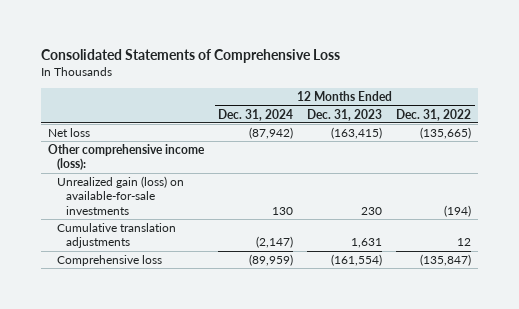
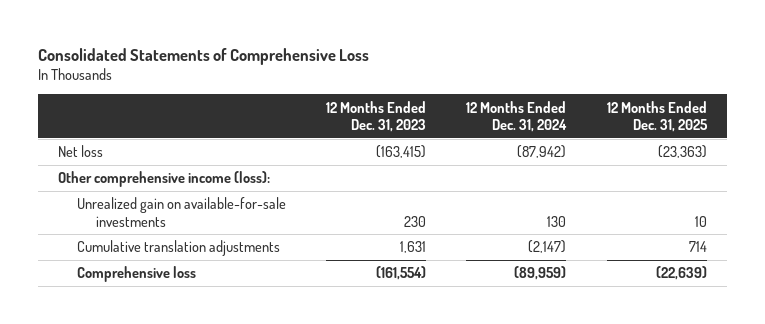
[396,108,472,121] Dec. 31, 2022 -> none
none -> [606,100,708,132] 12 Months Ended Dec. 31, 2025
[56,176,184,215] Unrealized gain (loss) on available-for-sale investments -> [76,197,286,227] Unrealized gain on available-for-sale investments

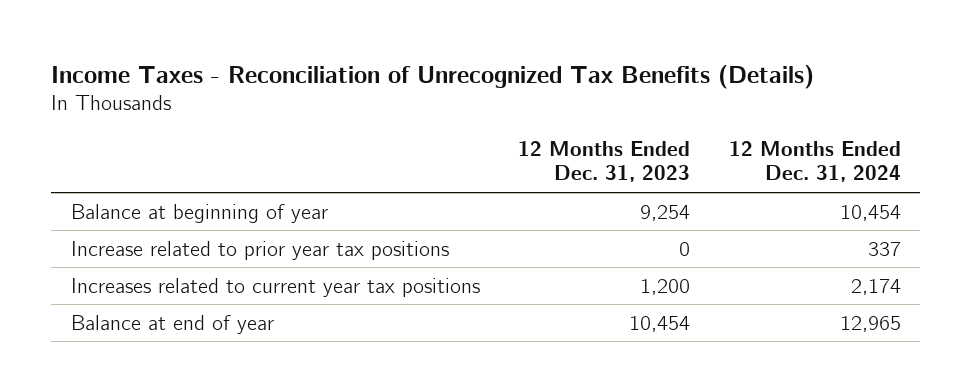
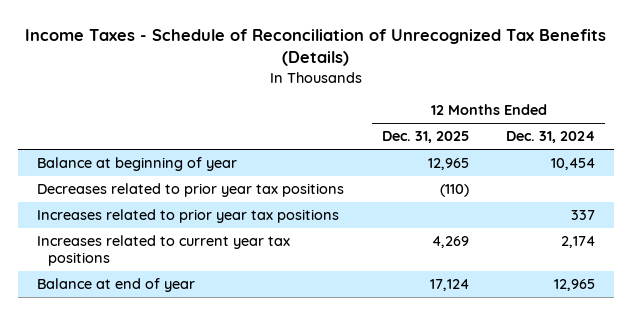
[51,64,815,89] Income Taxes - Reconciliation of Unrecognized Tax Benefits (Details) -> [25,28,607,67] Income Taxes - Schedule of Reconciliation of Unrecognized Tax Benefits (Details)
[518,141,691,183] 12 Months Ended Dec. 31, 2023 -> none
none -> [381,131,469,144] Dec. 31, 2025
none -> [37,183,345,198] Decreases related to prior year tax positions
[70,240,449,260] Increase related to prior year tax positions -> [37,209,340,224] Increases related to prior year tax positions

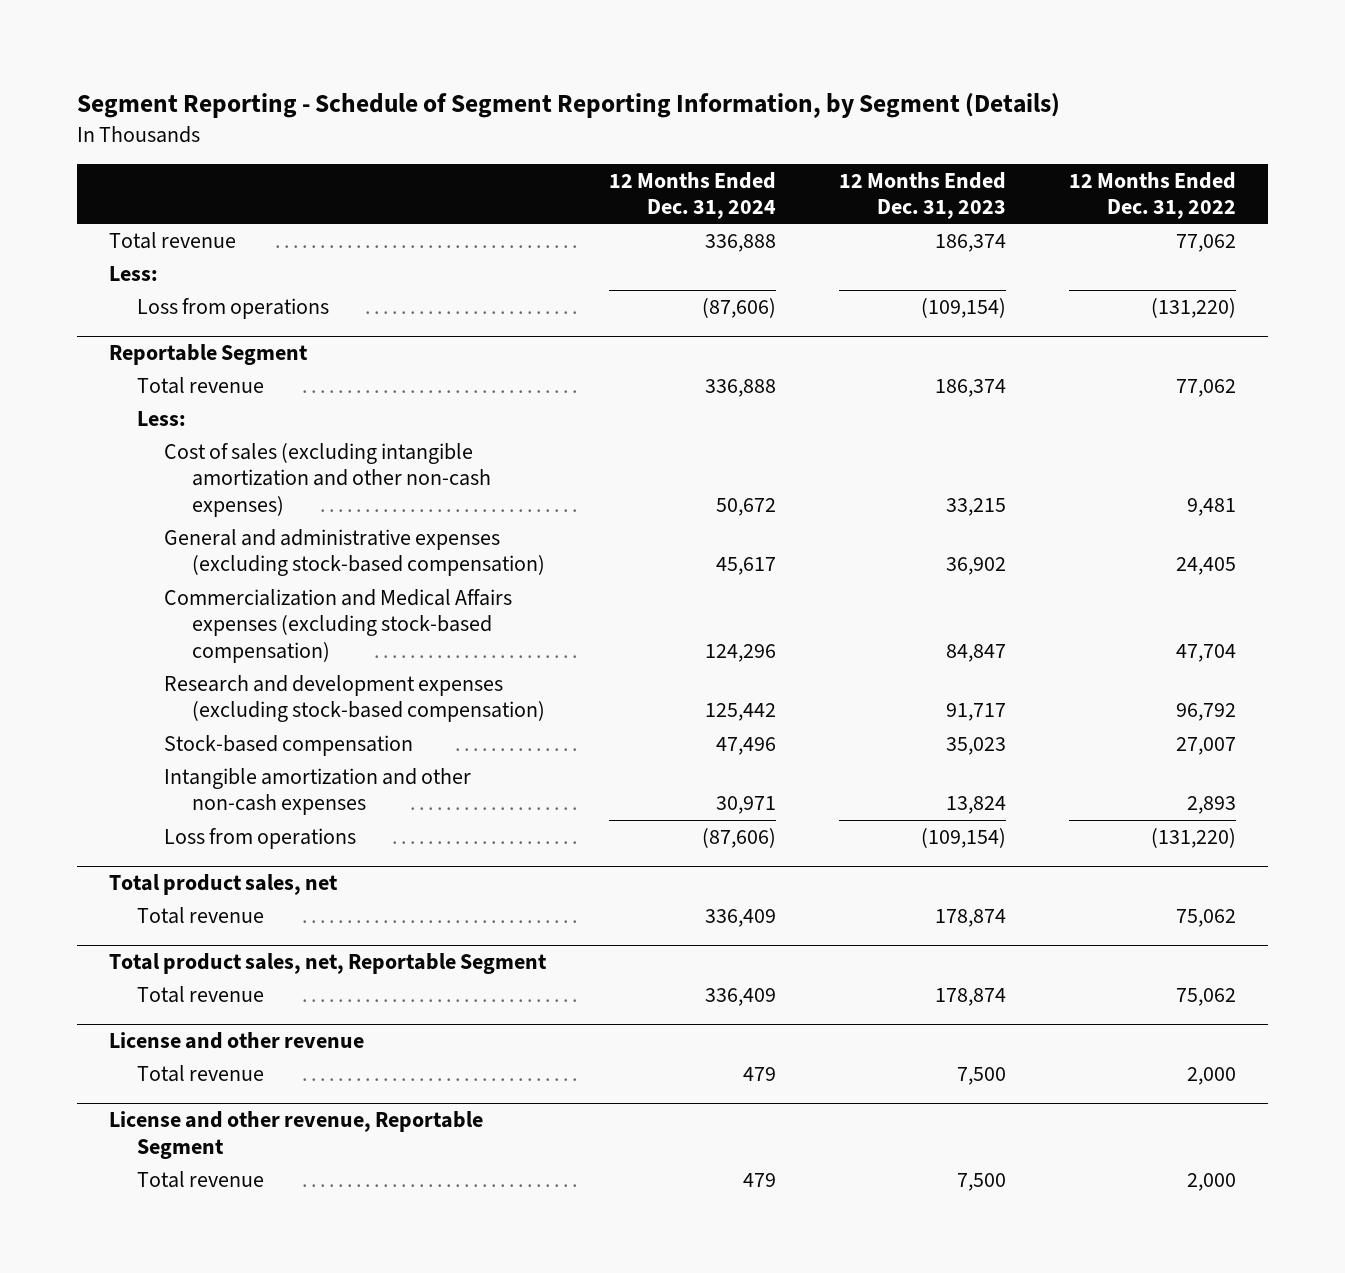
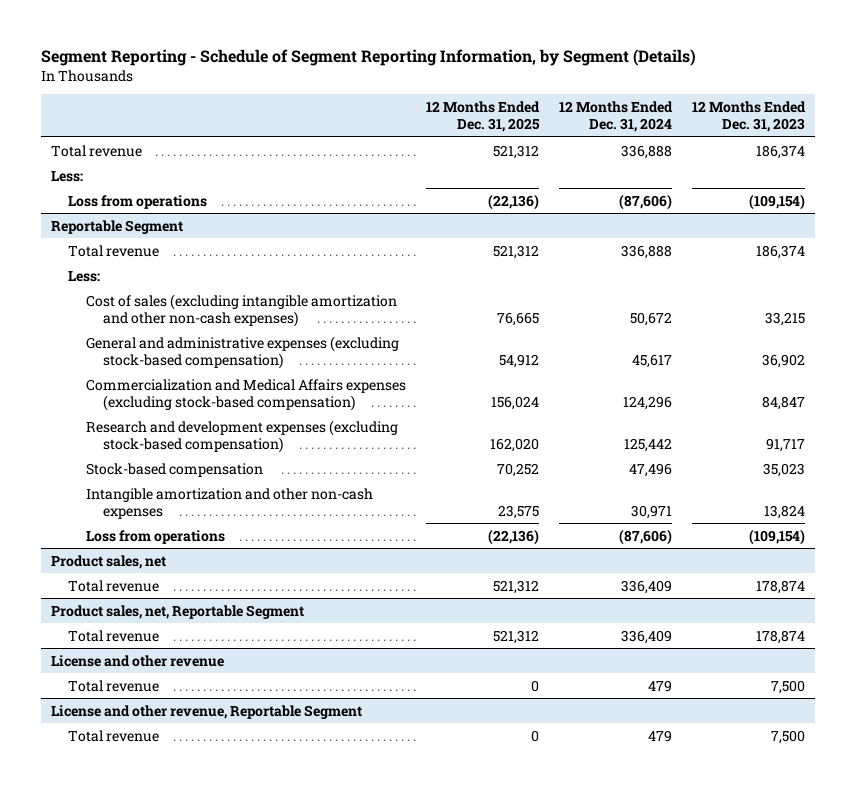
[1069,171,1237,220] 12 Months Ended Dec. 31, 2022 -> none
none -> [425,101,540,133] 12 Months Ended Dec. 31, 2025
[108,874,338,896] Total product sales, net -> [50,554,166,569] Product sales, net
[108,953,547,975] Total product sales, net, Reportable Segment -> [50,604,304,619] Product sales, net, Reportable Segment

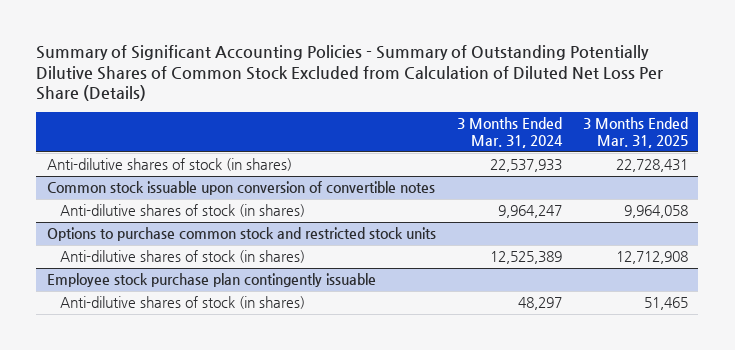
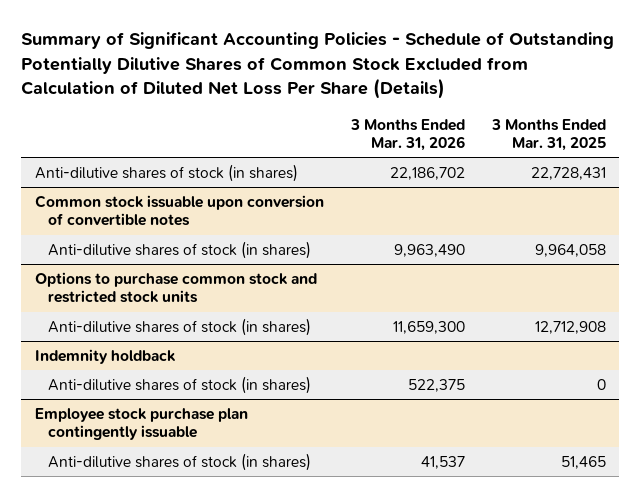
[36,45,664,102] Summary of Significant Accounting Policies - Summary of Outstanding Potentially Dilutive Shares of Common Stock Excluded from Calculation of Diluted Net Loss Per Share (Details) -> [21,32,615,100] Summary of Significant Accounting Policies - Schedule of Outstanding Potentially Dilutive Shares of Common Stock Excluded from Calculation of Diluted Net Loss Per Share (Details)
[456,116,563,148] 3 Months Ended Mar. 31, 2024 -> none
none -> [349,118,465,151] 3 Months Ended Mar. 31, 2026
none -> [34,348,176,364] Indemnity holdback
none -> [47,375,311,394] Anti-dilutive shares of stock (in shares)

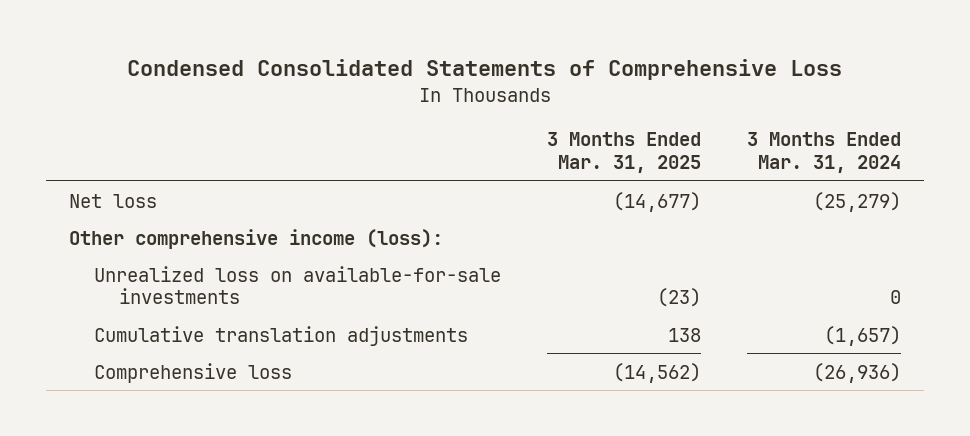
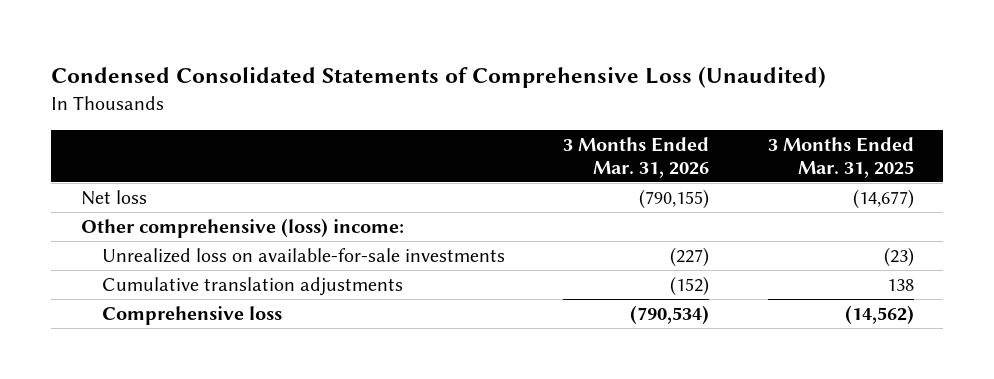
[127,58,843,80] Condensed Consolidated Statements of Comprehensive Loss -> [51,65,827,88] Condensed Consolidated Statements of Comprehensive Loss (Unaudited)
[747,132,902,173] 3 Months Ended Mar. 31, 2024 -> none
none -> [563,136,710,178] 3 Months Ended Mar. 31, 2026
[69,228,444,249] Other comprehensive income (loss): -> [80,217,404,238] Other comprehensive (loss) income:

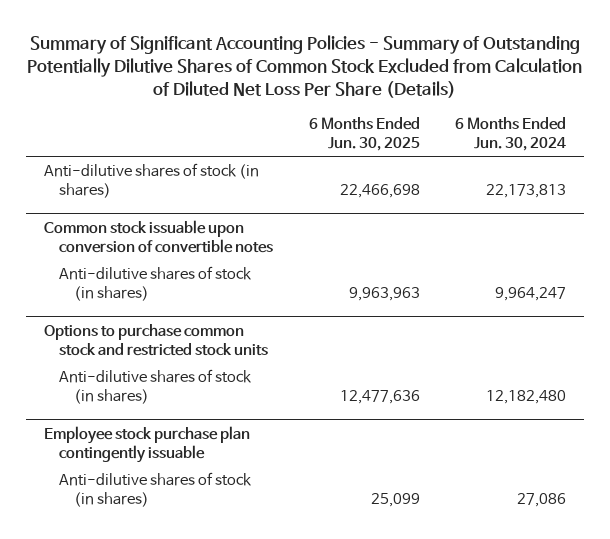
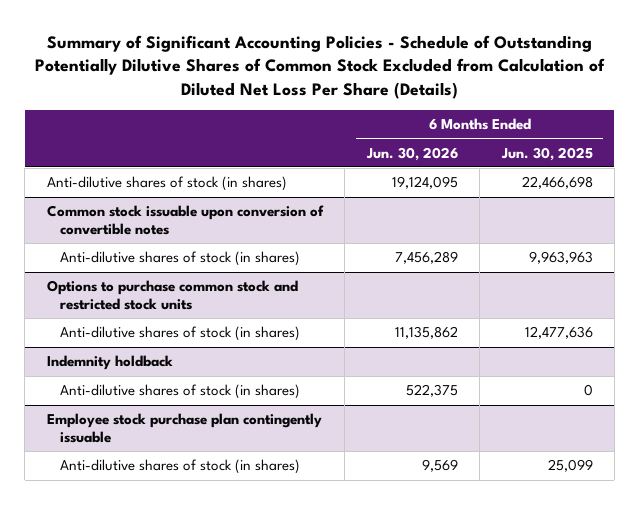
[27,35,583,98] Summary of Significant Accounting Policies - Summary of Outstanding Potentially Dilutive Shares of Common Stock Excluded from Calculation of Diluted Net Loss Per Share (Details) -> [34,35,605,99] Summary of Significant Accounting Policies - Schedule of Outstanding Potentially Dilutive Shares of Common Stock Excluded from Calculation of Diluted Net Loss Per Share (Details)
[455,116,567,151] 6 Months Ended Jun. 30, 2024 -> none
none -> [365,146,458,161] Jun. 30, 2026
none -> [46,355,173,371] Indemnity holdback
none -> [60,384,301,400] Anti-dilutive shares of stock (in shares)

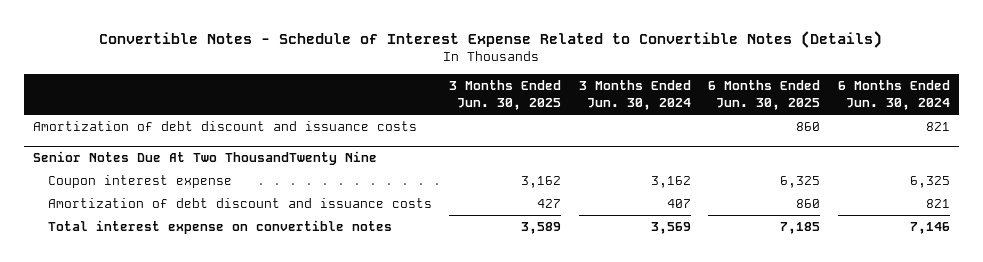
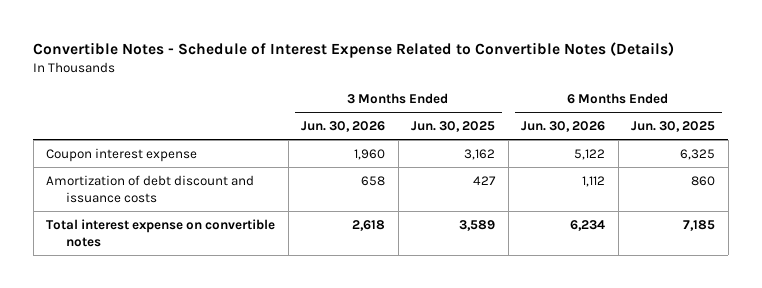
[578,80,691,110] 3 Months Ended Jun. 30, 2024 -> none
[838,80,951,110] 6 Months Ended Jun. 30, 2024 -> none
none -> [301,120,386,132] Jun. 30, 2026
none -> [521,120,606,132] Jun. 30, 2026
[32,121,417,132] Amortization of debt discount and issuance costs -> none
[32,151,377,166] Senior Notes Due At Two ThousandTwenty Nine -> none

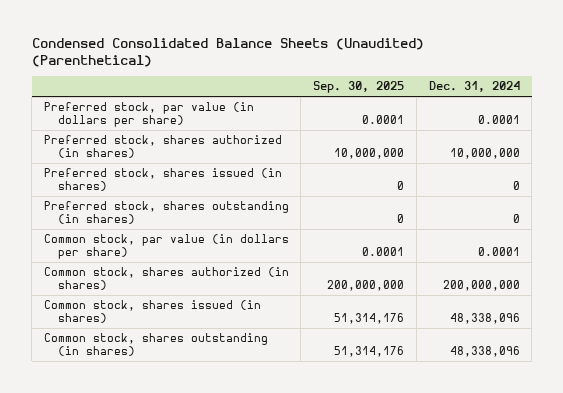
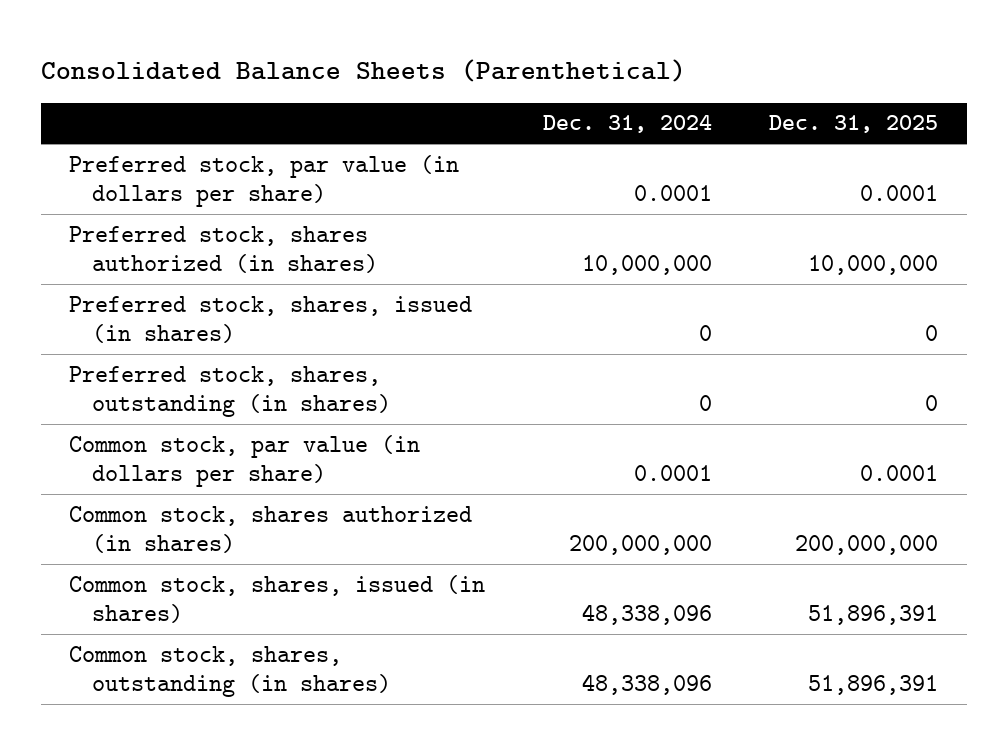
[31,38,424,68] Condensed Consolidated Balance Sheets (Unaudited) (Parenthetical) -> [40,58,686,82] Consolidated Balance Sheets (Parenthetical)
[313,81,405,94] Sep. 30, 2025 -> none
none -> [768,115,938,134] Dec. 31, 2025
[43,168,282,192] Preferred stock, shares issued (in shares) -> [69,295,473,343] Preferred stock, shares, issued (in shares)
[43,201,289,225] Preferred stock, shares outstanding (in shares) -> [69,365,391,417] Preferred stock, shares, outstanding (in shares)
[43,300,261,324] Common stock, shares issued (in shares) -> [69,574,486,623] Common stock, shares, issued (in shares)
[43,333,268,357] Common stock, shares outstanding (in shares) -> [69,645,391,697] Common stock, shares, outstanding (in shares)

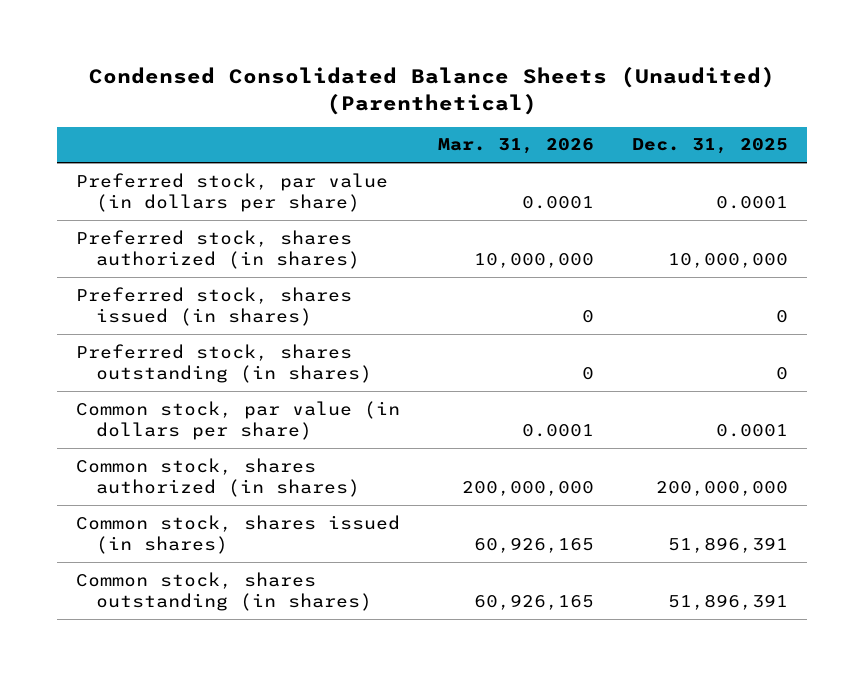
[40,58,686,82] Consolidated Balance Sheets (Parenthetical) -> [88,67,775,115] Condensed Consolidated Balance Sheets (Unaudited) (Parenthetical)
[542,115,712,134] Dec. 31, 2024 -> none
none -> [437,138,594,155] Mar. 31, 2026
[69,295,473,343] Preferred stock, shares, issued (in shares) -> [75,286,352,327] Preferred stock, shares issued (in shares)
[69,365,391,417] Preferred stock, shares, outstanding (in shares) -> [75,343,373,384] Preferred stock, shares outstanding (in shares)
[69,574,486,623] Common stock, shares, issued (in shares) -> [75,514,400,555] Common stock, shares issued (in shares)
[69,645,391,697] Common stock, shares, outstanding (in shares) -> [75,571,373,612] Common stock, shares outstanding (in shares)

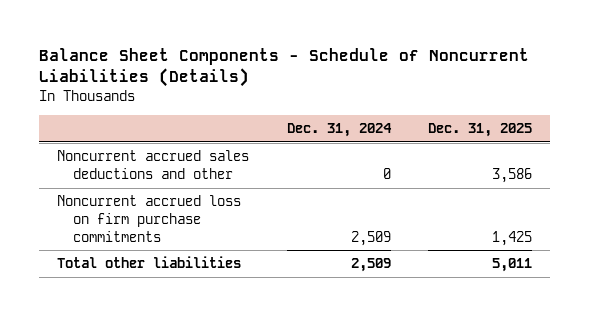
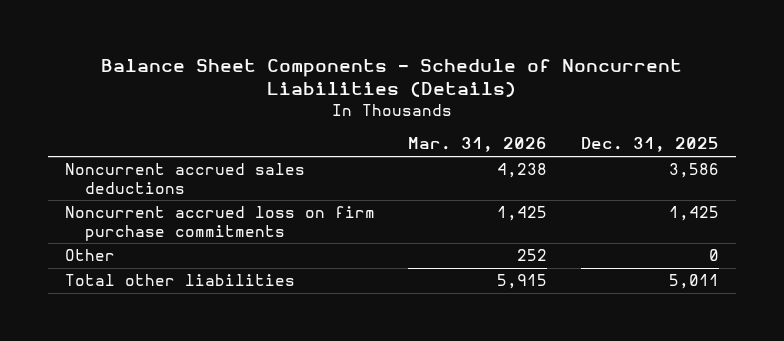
[286,123,392,138] Dec. 31, 2024 -> none
none -> [408,137,548,153] Mar. 31, 2026
[57,150,250,180] Noncurrent accrued sales deductions and other -> [64,163,305,194] Noncurrent accrued sales deductions
none -> [64,249,115,262] Other

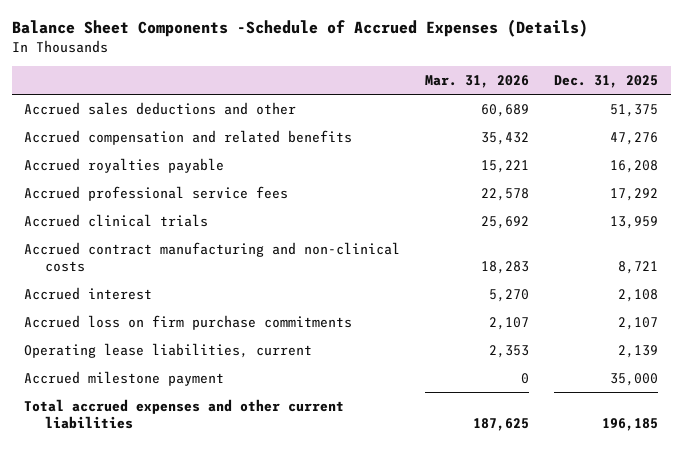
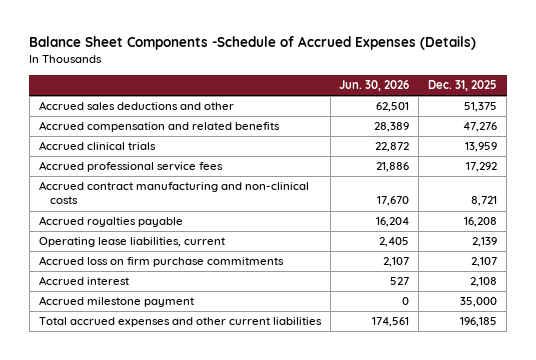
[425,75,530,89] Mar. 31, 2026 -> none
none -> [339,80,410,92] Jun. 30, 2026
[24,185,289,201] Accrued professional service fees -> [38,161,223,173] Accrued professional service fees
[24,157,225,173] Accrued royalties payable -> [38,216,183,228] Accrued royalties payable
[24,314,353,330] Accrued loss on firm purchase commitments -> [38,256,284,268] Accrued loss on firm purchase commitments
[24,286,153,300] Accrued interest -> [38,276,129,286] Accrued interest

